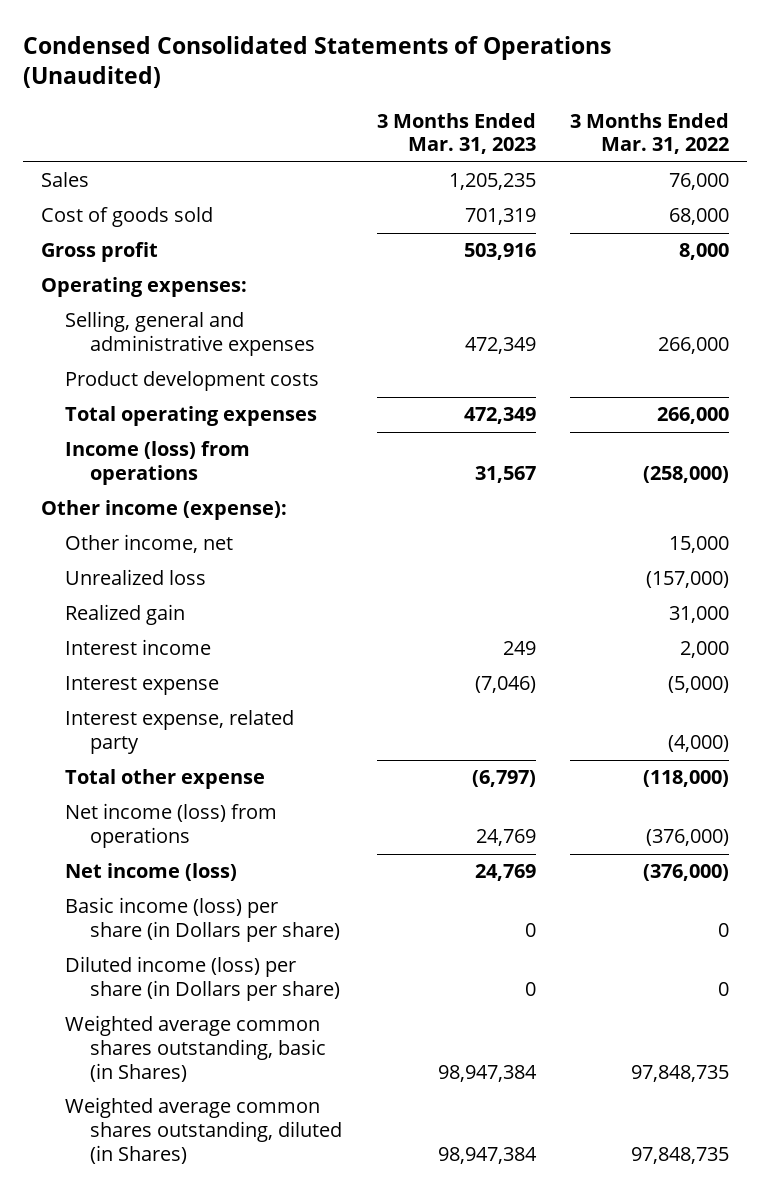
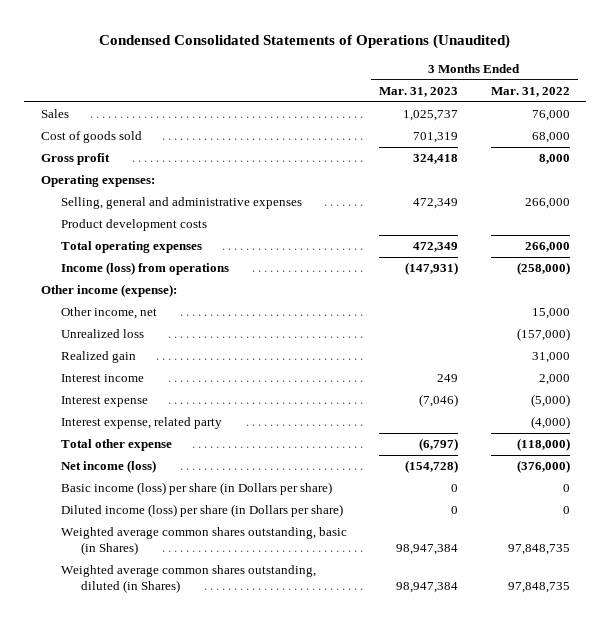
[448,173,536,191] 1,205,235 -> [403,110,459,122] 1,025,737
[463,243,536,261] 503,916 -> [413,154,459,165] 324,418
[474,466,536,484] 31,567 -> [405,262,459,276] (147,931)
[65,803,278,849] Net income (loss) from operations -> none
[474,864,536,882] 24,769 -> [405,460,459,474] (154,728)

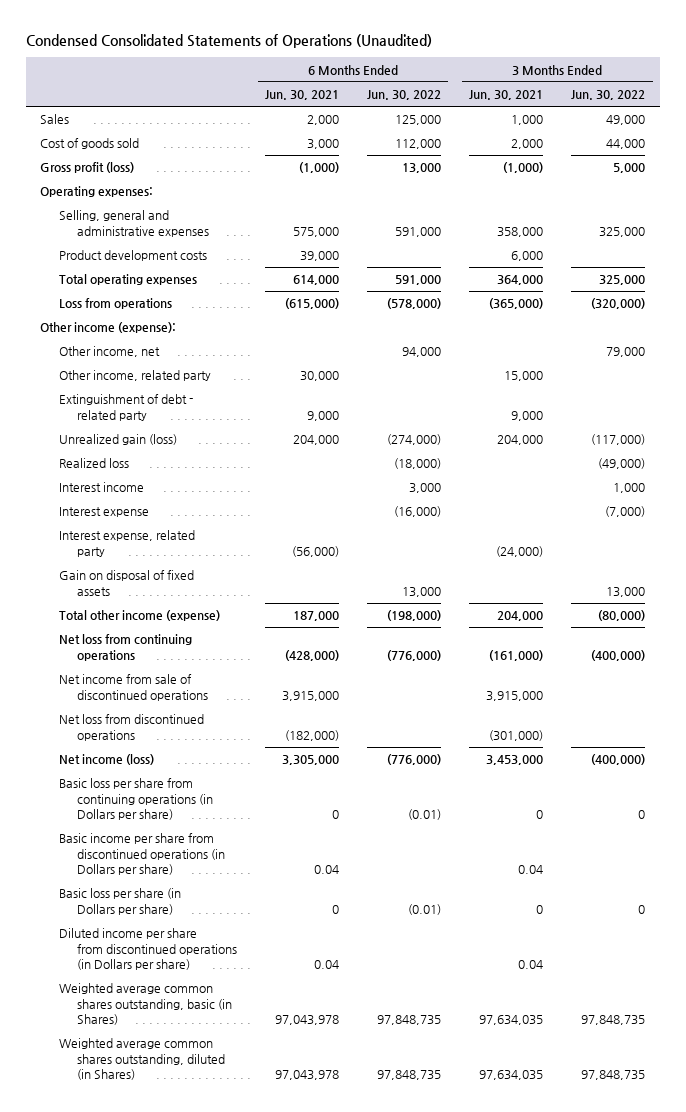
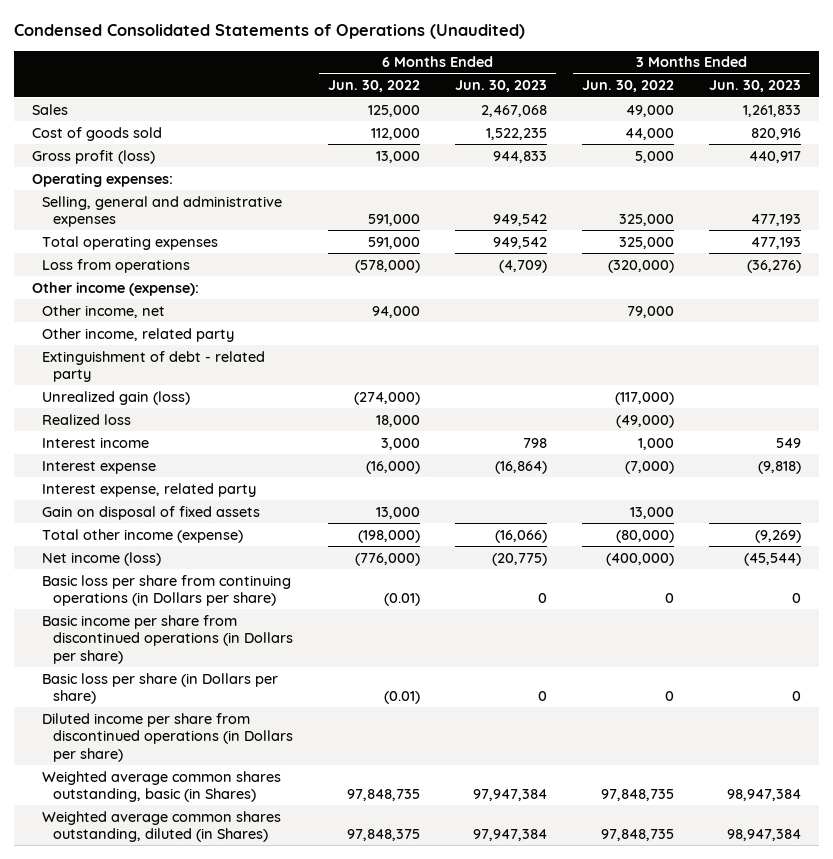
[265,90,340,101] Jun. 30, 2021 -> none
[469,90,544,101] Jun. 30, 2021 -> none
none -> [455,80,548,93] Jun. 30, 2023
none -> [709,80,802,93] Jun. 30, 2023
[58,250,207,262] Product development costs -> none
[394,458,442,470] (18,000) -> [376,414,421,427] 18,000
[58,634,192,661] Net loss from continuing operations -> none
[58,674,208,701] Net income from sale of discontinued operations -> none
[58,714,204,741] Net loss from discontinued operations -> none
[377,1070,442,1081] 97,848,735 -> [347,829,421,842] 97,848,375

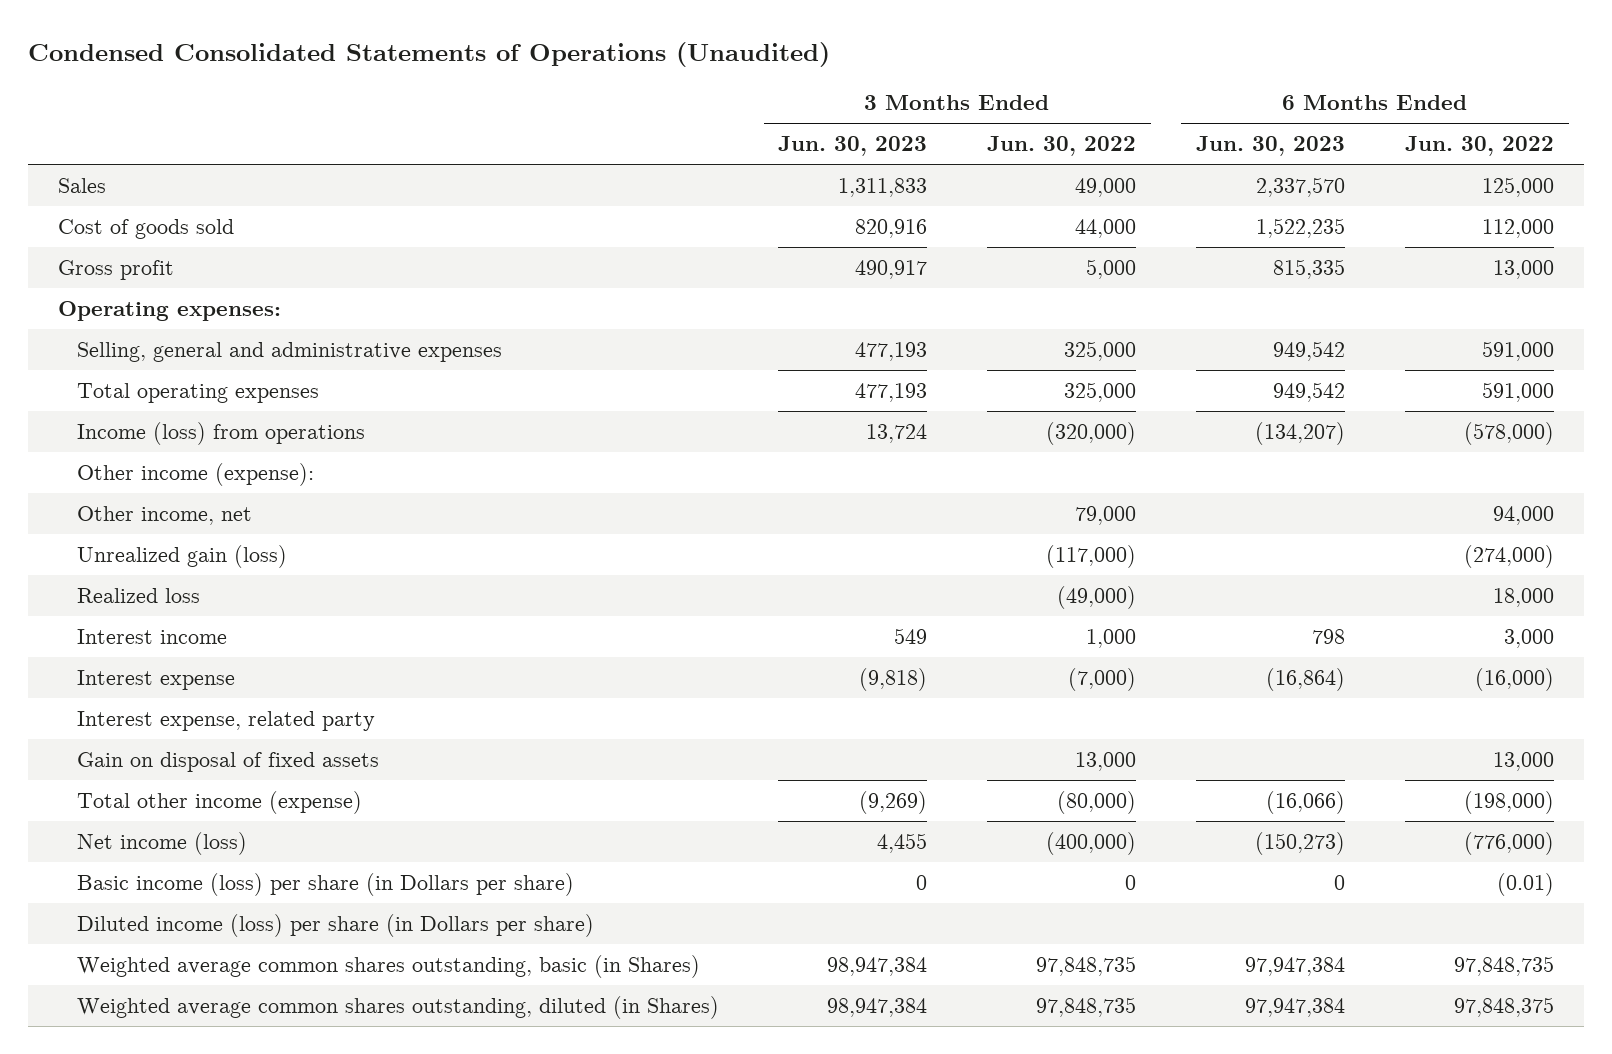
[481,104,548,117] 2,467,068 -> [1256,176,1346,197] 2,337,570
[743,104,802,117] 1,261,833 -> [838,177,928,197] 1,311,833
[31,149,155,164] Gross profit (loss) -> [57,259,174,280] Gross profit
[493,150,548,163] 944,833 -> [1273,258,1346,279] 815,335
[749,150,802,163] 440,917 -> [855,259,928,279] 490,917
[42,258,191,273] Loss from operations -> [76,421,365,445] Income (loss) from operations
[499,259,548,273] (4,709) -> [1255,421,1346,445] (134,207)
[747,259,802,273] (36,276) -> [866,423,928,443] 13,724
[42,327,235,342] Other income, related party -> none
[42,350,266,383] Extinguishment of debt - related party -> none
[42,574,292,607] Basic loss per share from continuing operations (in Dollars per share) -> none
[42,614,294,664] Basic income per share from discontinued operations (in Dollars per share) -> none
[492,552,548,566] (20,775) -> [1255,831,1346,855] (150,273)
[744,552,802,566] (45,544) -> [877,832,928,853] 4,455
[42,672,279,705] Basic loss per share (in Dollars per share) -> [76,872,574,896] Basic income (loss) per share (in Dollars per share)
[42,712,294,762] Diluted income per share from discontinued operations (in Dollars per share) -> [76,913,594,937] Diluted income (loss) per share (in Dollars per share)

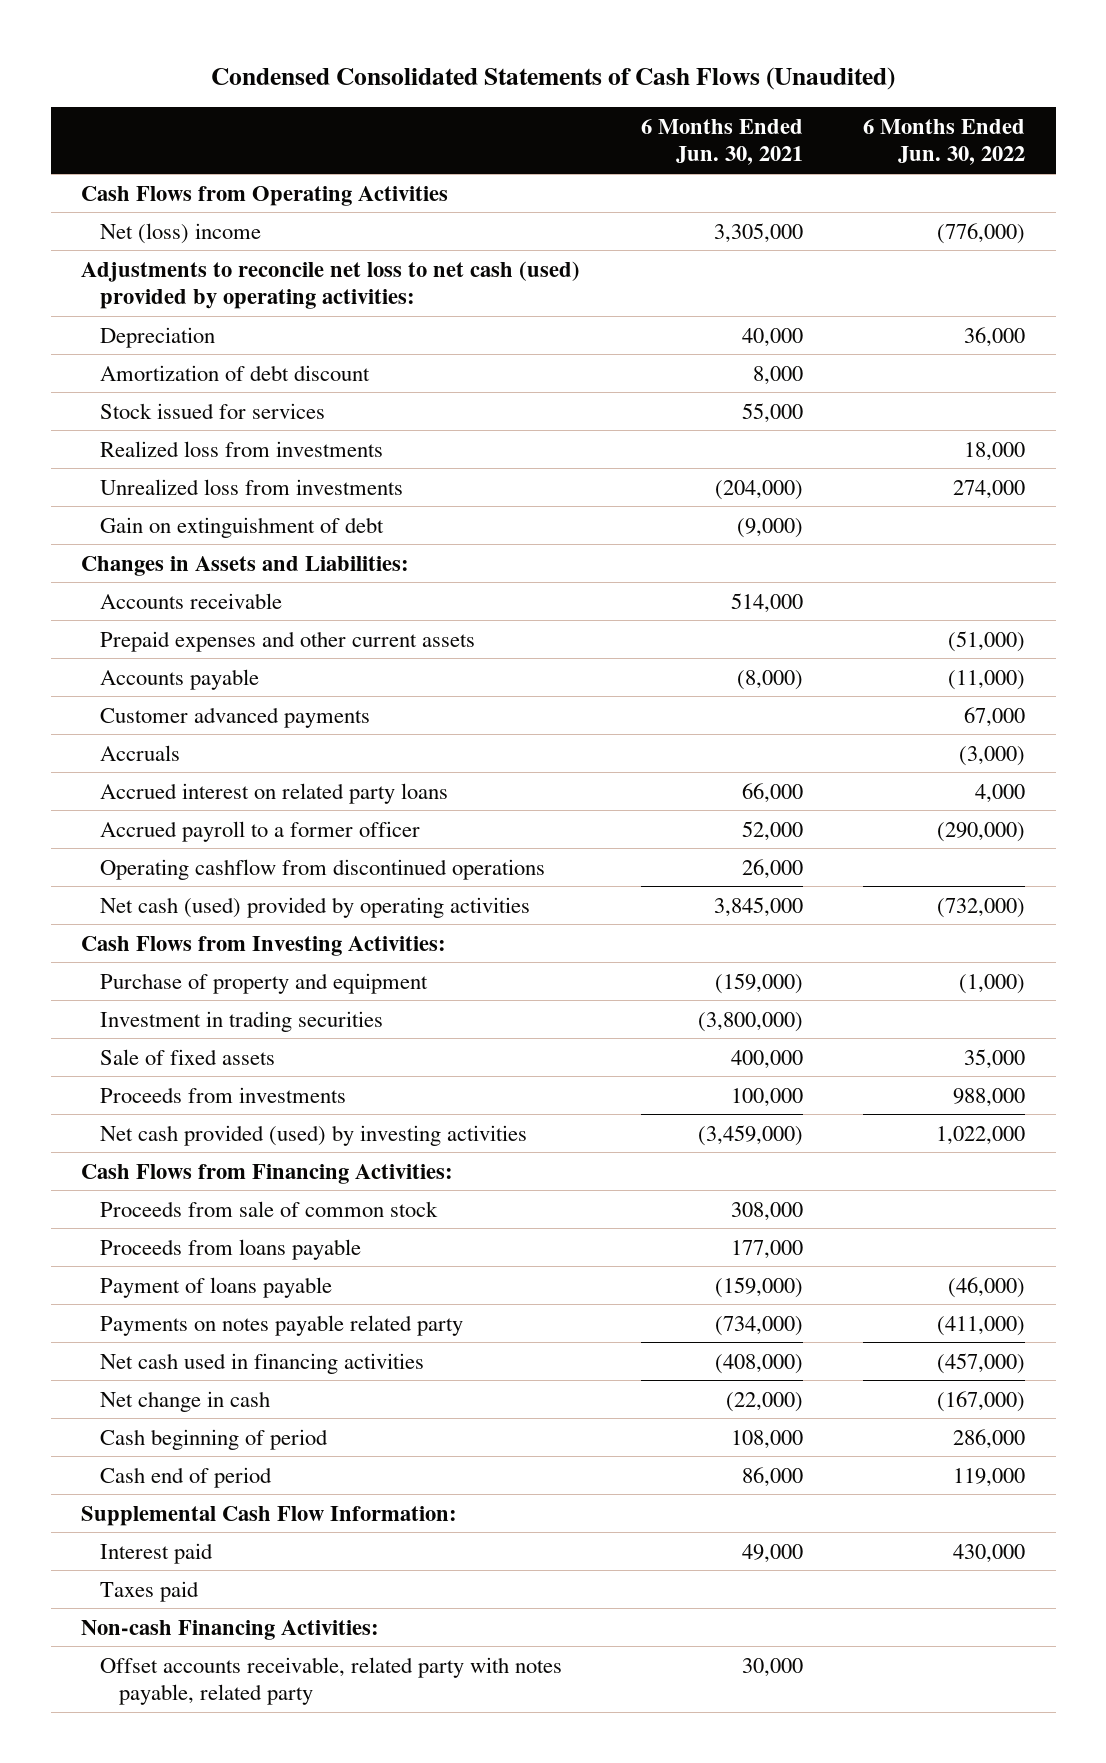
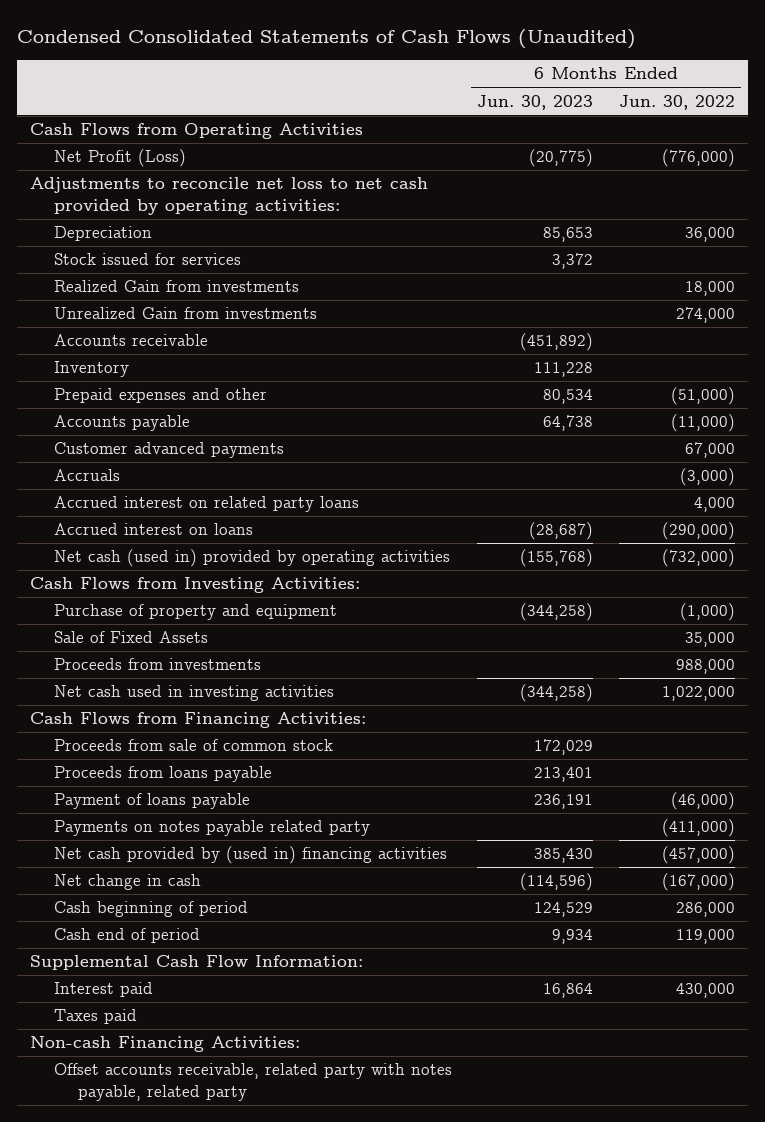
[640,118,803,166] 6 Months Ended Jun. 30, 2021 -> none
none -> [477,94,594,110] Jun. 30, 2023
[100,222,262,244] Net (loss) income -> [53,149,186,168] Net Profit (Loss)
[80,260,580,310] Adjustments to reconcile net loss to net cash (used) provided by operating activities: -> [30,177,429,216] Adjustments to reconcile net loss to net cash provided by operating activities:
[100,364,371,381] Amortization of debt discount -> none
[100,516,385,538] Gain on extinguishment of debt -> none
[80,555,409,576] Changes in Assets and Liabilities: -> none
[100,440,384,457] Realized loss from investments -> [53,280,299,293] Realized Gain from investments
[100,478,404,495] Unrealized loss from investments -> [53,307,317,320] Unrealized Gain from investments
none -> [53,361,129,378] Inventory
[100,630,476,652] Prepaid expenses and other current assets -> [53,388,267,404] Prepaid expenses and other
[100,820,421,842] Accrued payroll to a former officer -> none
[100,858,546,880] Operating cashflow from discontinued operations -> none
none -> [53,523,253,536] Accrued interest on loans
[100,896,531,918] Net cash (used) provided by operating activities -> [53,549,450,568] Net cash (used in) provided by operating activities
[100,1010,384,1032] Investment in trading securities -> none
[100,1048,276,1065] Sale of fixed assets -> [53,631,208,644] Sale of Fixed Assets
[100,1124,528,1146] Net cash provided (used) by investing activities -> [53,685,334,702] Net cash used in investing activities
[100,1352,425,1374] Net cash used in financing activities -> [53,846,447,865] Net cash provided by (used in) financing activities

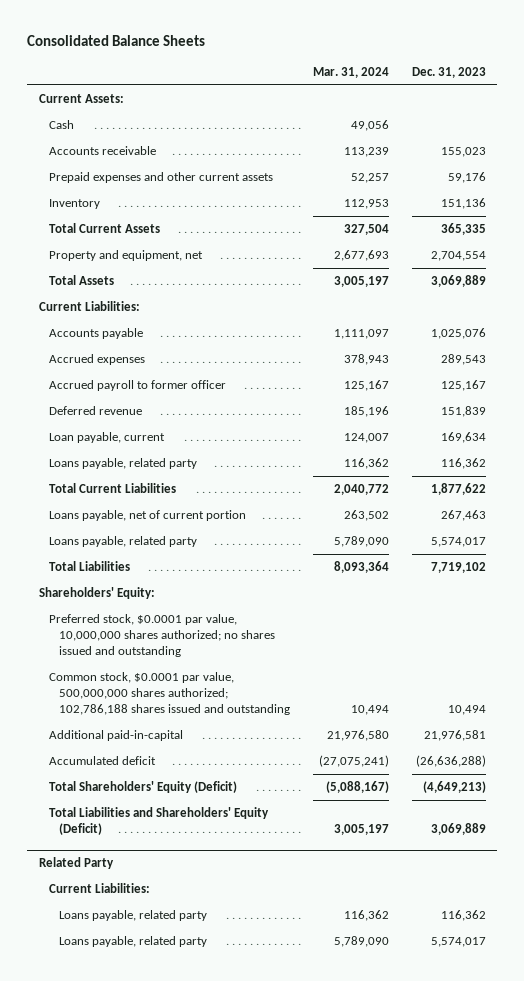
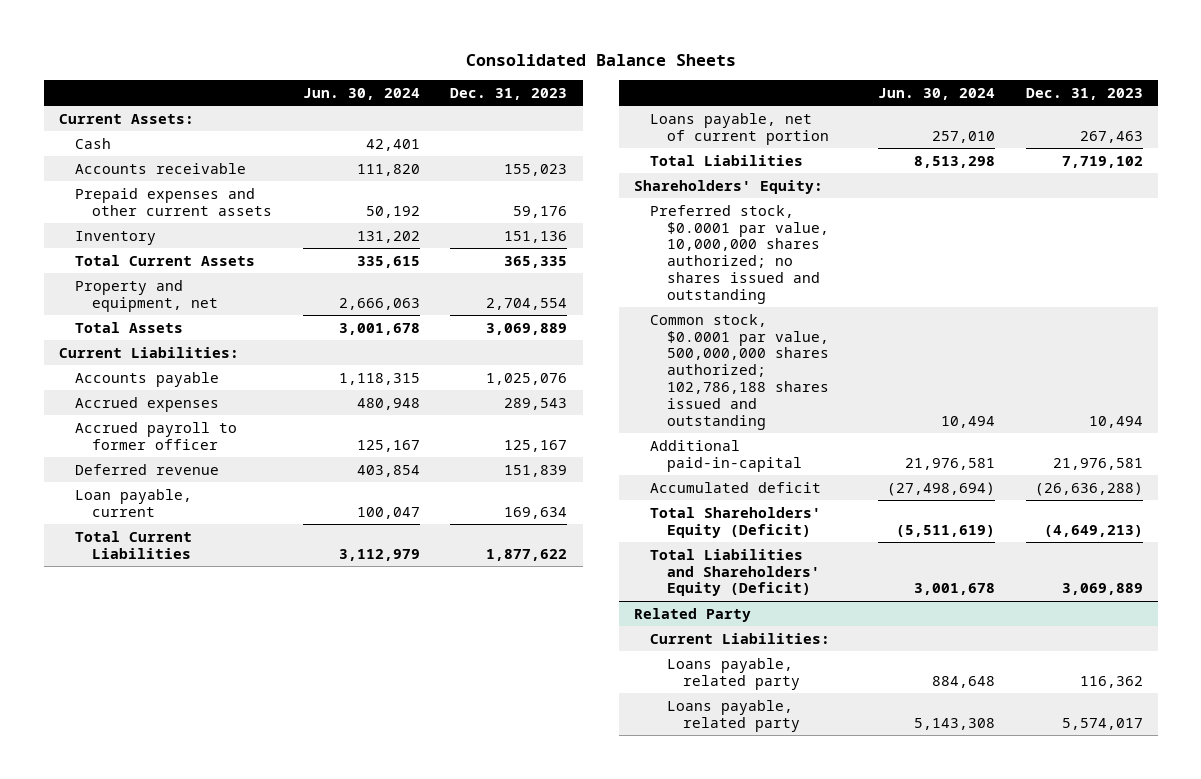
[312,66,389,78] Mar. 31, 2024 -> none
none -> [302,87,420,100] Jun. 30, 2024
[48,457,197,469] Loans payable, related party -> none
[48,535,197,547] Loans payable, related party -> none

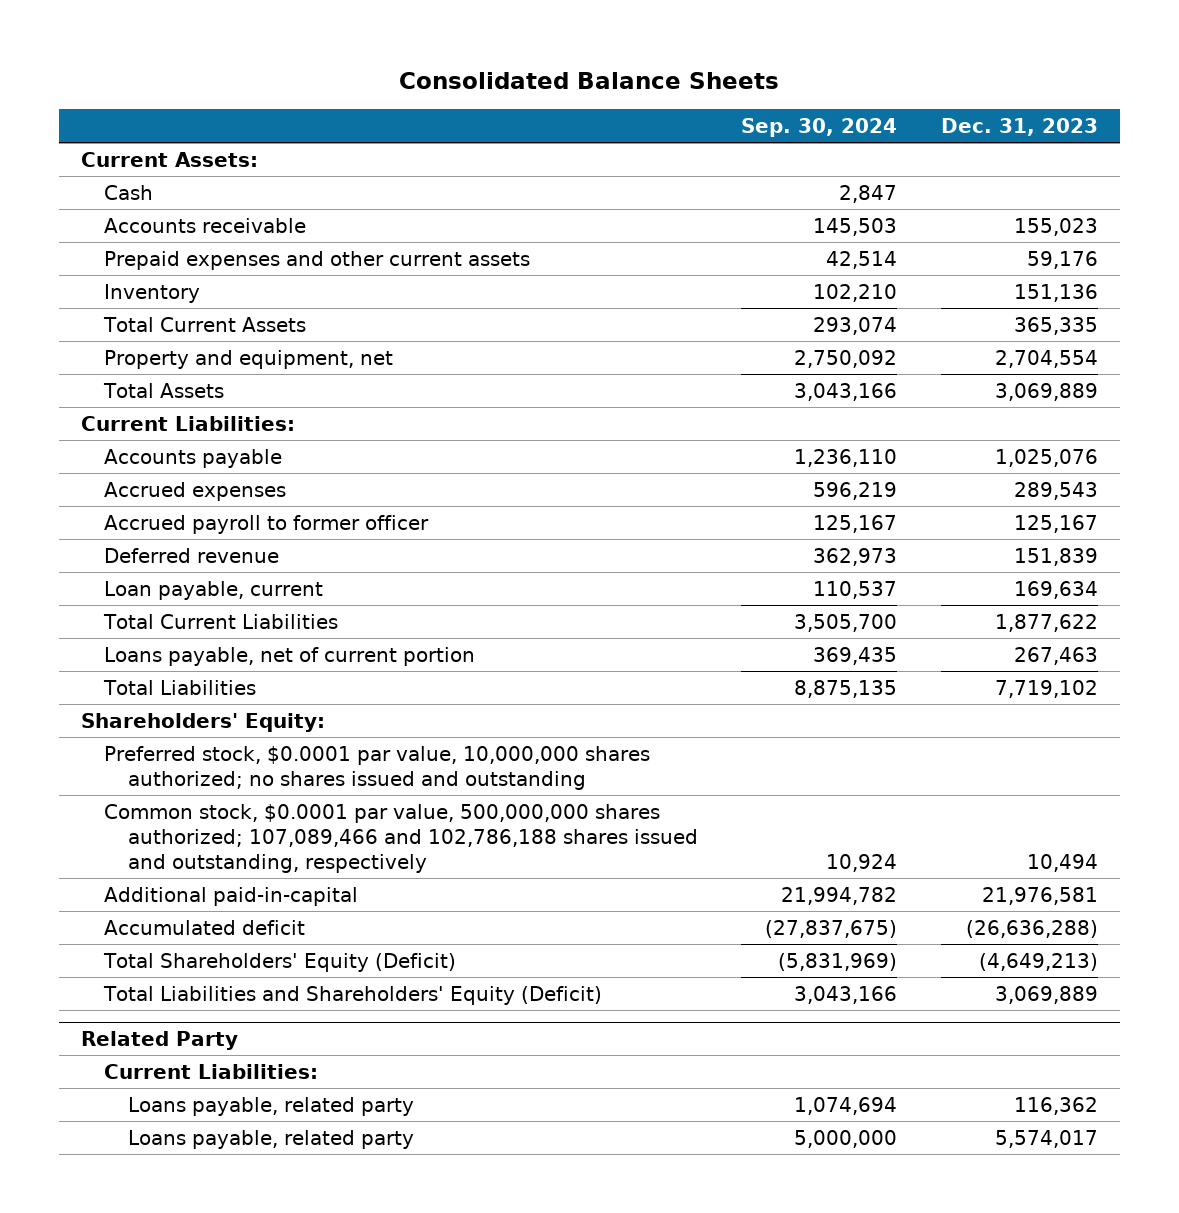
[302,87,420,100] Jun. 30, 2024 -> none
none -> [741,118,898,138] Sep. 30, 2024
[650,313,829,430] Common stock, $0.0001 par value, 500,000,000 shares authorized; 102,786,188 shares issued and outstanding -> [104,803,698,873] Common stock, $0.0001 par value, 500,000,000 shares authorized; 107,089,466 and 102,786,188 shares issued and outstanding, respectively

